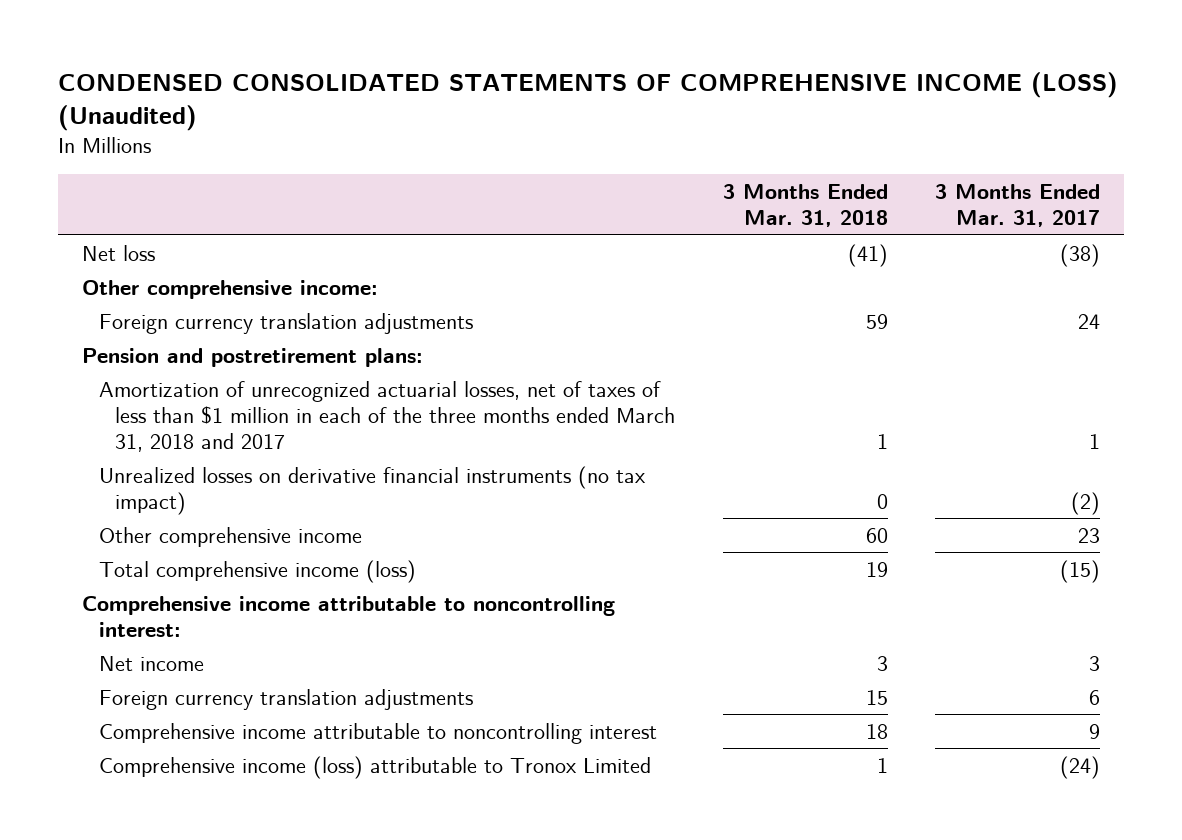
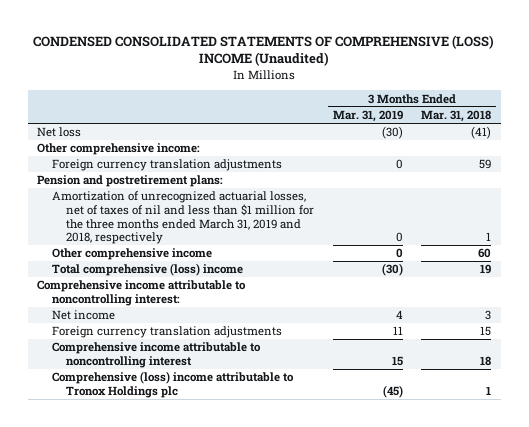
[57,72,1118,132] CONDENSED CONSOLIDATED STATEMENTS OF COMPREHENSIVE INCOME (LOSS) (Unaudited) -> [33,34,495,67] CONDENSED CONSOLIDATED STATEMENTS OF COMPREHENSIVE (LOSS) INCOME (Unaudited)
[935,183,1101,227] 3 Months Ended Mar. 31, 2017 -> none
none -> [332,110,403,123] Mar. 31, 2019
[98,465,646,515] Unrealized losses on derivative financial instruments (no tax impact) -> none
[98,380,676,452] Amortization of unrecognized actuarial losses, net of taxes of less than $1 million in each of the three months ended March 31, 2018 and 2017 -> [51,191,314,245] Amortization of unrecognized actuarial losses, net of taxes of nil and less than $1 million for the three months ended March 31, 2019 and 2018, respectively
[98,559,416,583] Total comprehensive income (loss) -> [51,263,243,277] Total comprehensive (loss) income
[98,755,651,779] Comprehensive income (loss) attributable to Tronox Limited -> [51,371,294,398] Comprehensive (loss) income attributable to Tronox Holdings plc

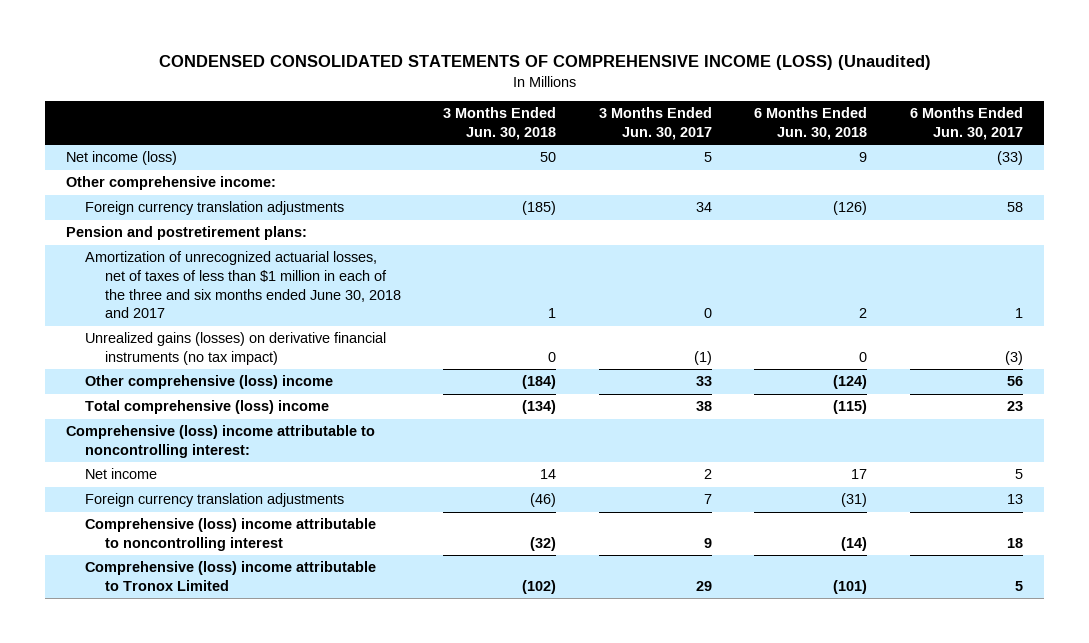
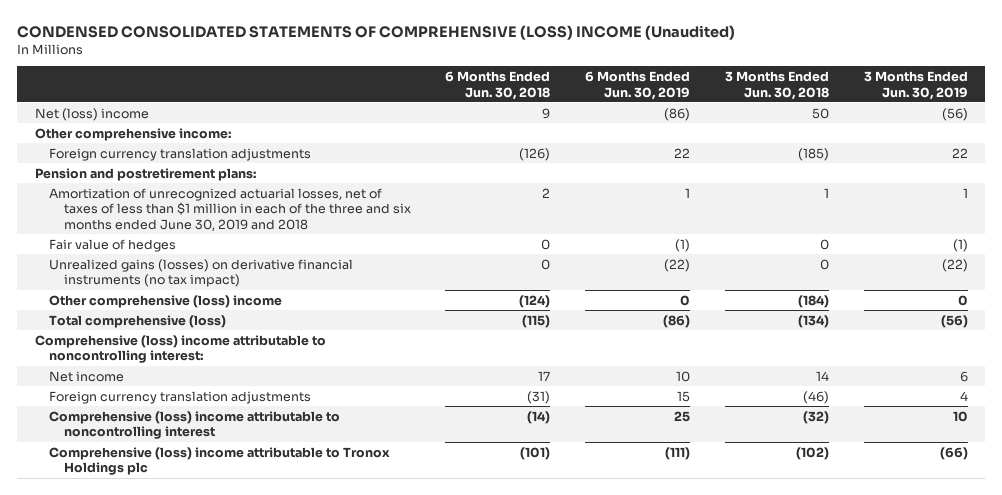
[158,55,931,71] CONDENSED CONSOLIDATED STATEMENTS OF COMPREHENSIVE INCOME (LOSS) (Unaudited) -> [17,24,736,40] CONDENSED CONSOLIDATED STATEMENTS OF COMPREHENSIVE (LOSS) INCOME (Unaudited)
[598,107,712,140] 3 Months Ended Jun. 30, 2017 -> none
[910,107,1024,140] 6 Months Ended Jun. 30, 2017 -> none
none -> [585,70,691,100] 6 Months Ended Jun. 30, 2019
none -> [863,70,968,100] 3 Months Ended Jun. 30, 2019
[66,151,178,166] Net income (loss) -> [34,107,149,121] Net (loss) income
[85,251,401,319] Amortization of unrecognized actuarial losses, net of taxes of less than $1 million in each of the three and six months ended June 30, 2018 and 2017 -> [49,187,411,231] Amortization of unrecognized actuarial losses, net of taxes of less than $1 million in each of the three and six months ended June 30, 2019 and 2018
none -> [49,238,177,252] Fair value of hedges
[85,400,330,415] Total comprehensive (loss) income -> [49,314,227,328] Total comprehensive (loss)
[85,561,377,591] Comprehensive (loss) income attributable to Tronox Limited -> [49,446,391,476] Comprehensive (loss) income attributable to Tronox Holdings plc

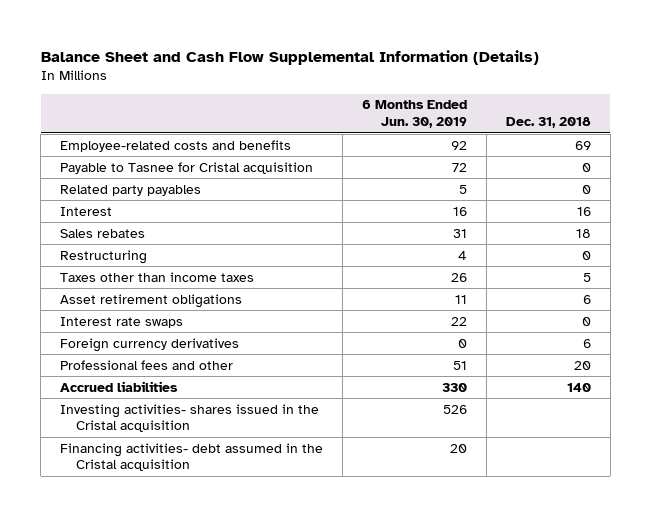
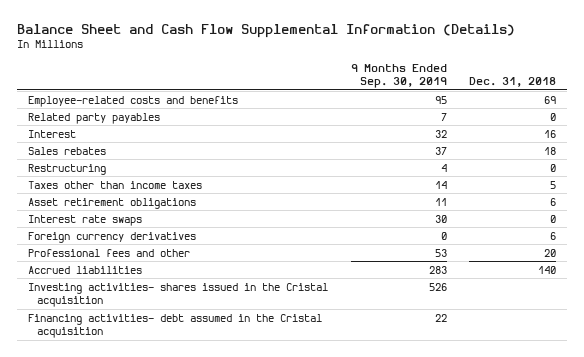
[362,100,468,128] 6 Months Ended Jun. 30, 2019 -> none
none -> [350,63,447,89] 9 Months Ended Sep. 30, 2019
[60,161,314,174] Payable to Tasnee for Cristal acquisition -> none

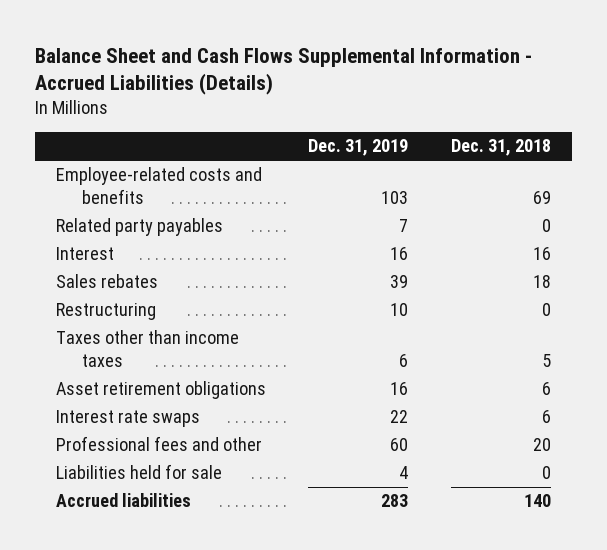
[17,23,516,38] Balance Sheet and Cash Flow Supplemental Information (Details) -> [34,47,532,96] Balance Sheet and Cash Flows Supplemental Information - Accrued Liabilities (Details)
[350,63,447,89] 9 Months Ended Sep. 30, 2019 -> none
none -> [308,139,409,157] Dec. 31, 2019
[28,231,197,243] Foreign currency derivatives -> none
[549,214,556,223] 0 -> [541,410,551,424] 6
none -> [55,464,222,480] Liabilities held for sale
[28,282,329,308] Investing activities- shares issued in the Cristal acquisition -> none
[28,313,323,339] Financing activities- debt assumed in the Cristal acquisition -> none

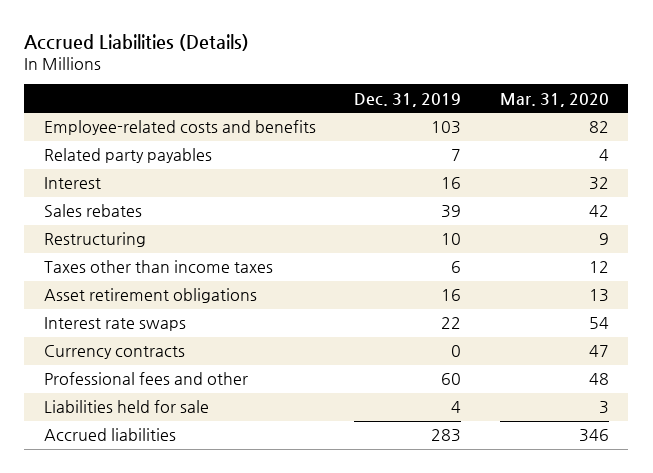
[34,47,532,96] Balance Sheet and Cash Flows Supplemental Information - Accrued Liabilities (Details) -> [24,34,250,52] Accrued Liabilities (Details)
[450,139,551,157] Dec. 31, 2018 -> none
none -> [500,92,610,107] Mar. 31, 2020
none -> [43,345,185,360] Currency contracts

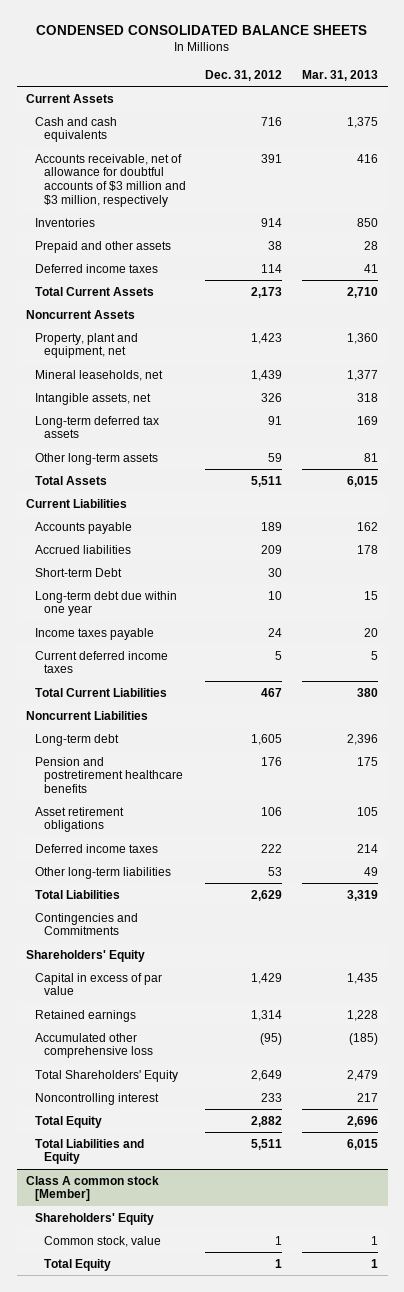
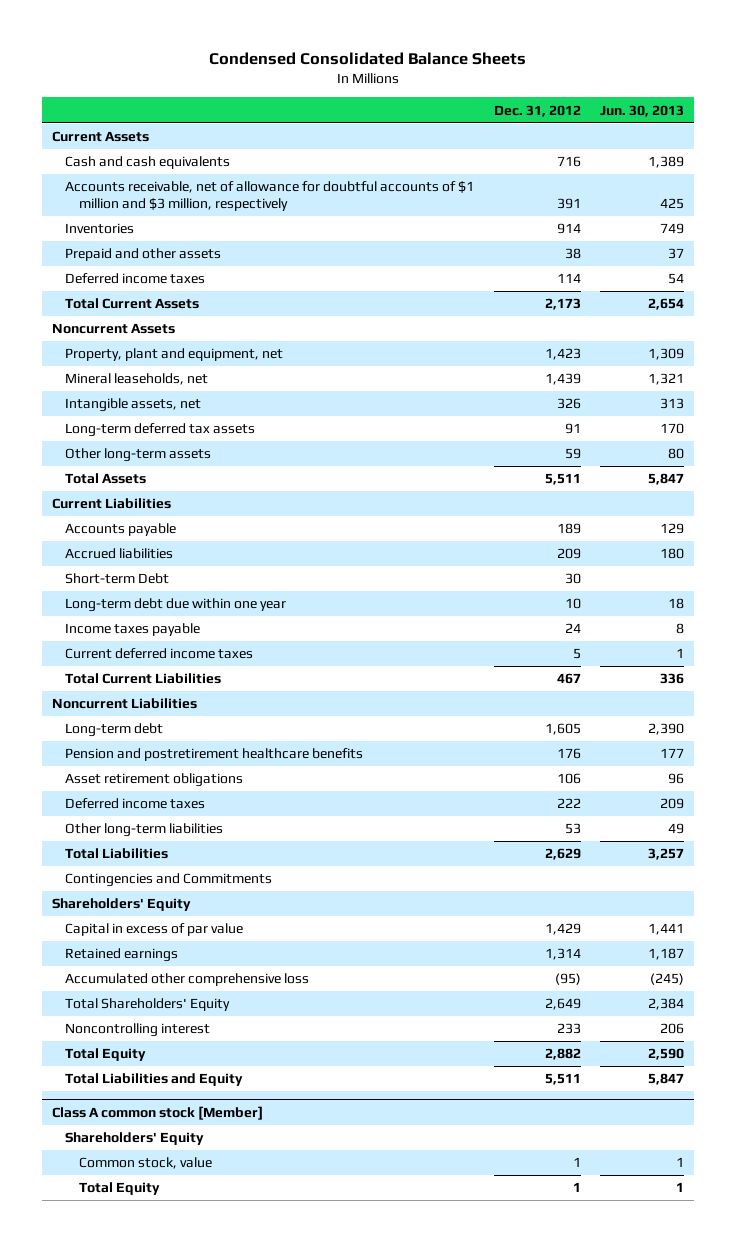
[36,25,368,36] CONDENSED CONSOLIDATED BALANCE SHEETS -> [209,52,527,66] Condensed Consolidated Balance Sheets
[302,69,379,81] Mar. 31, 2013 -> none
none -> [600,104,685,117] Jun. 30, 2013
[35,153,186,207] Accounts receivable, net of allowance for doubtful accounts of $3 million and $3 million, respectively -> [65,181,475,211] Accounts receivable, net of allowance for doubtful accounts of $1 million and $3 million, respectively

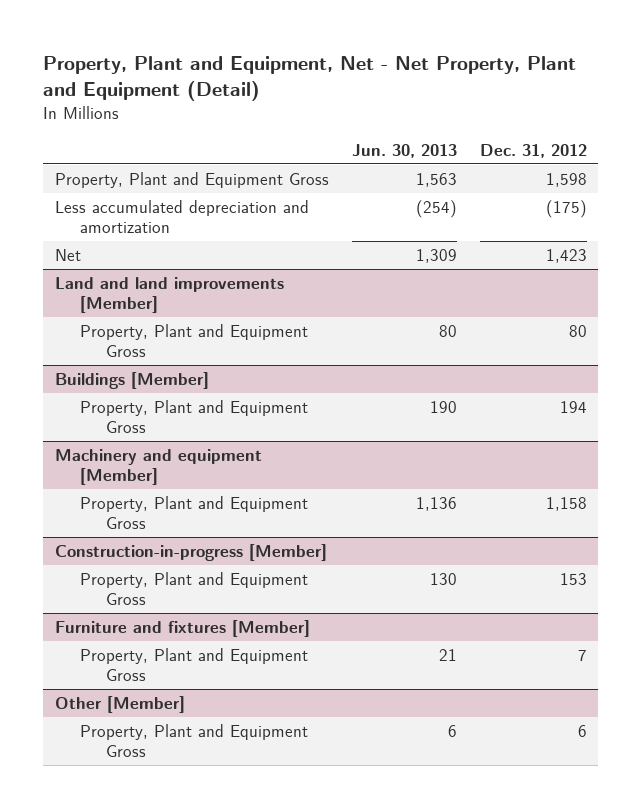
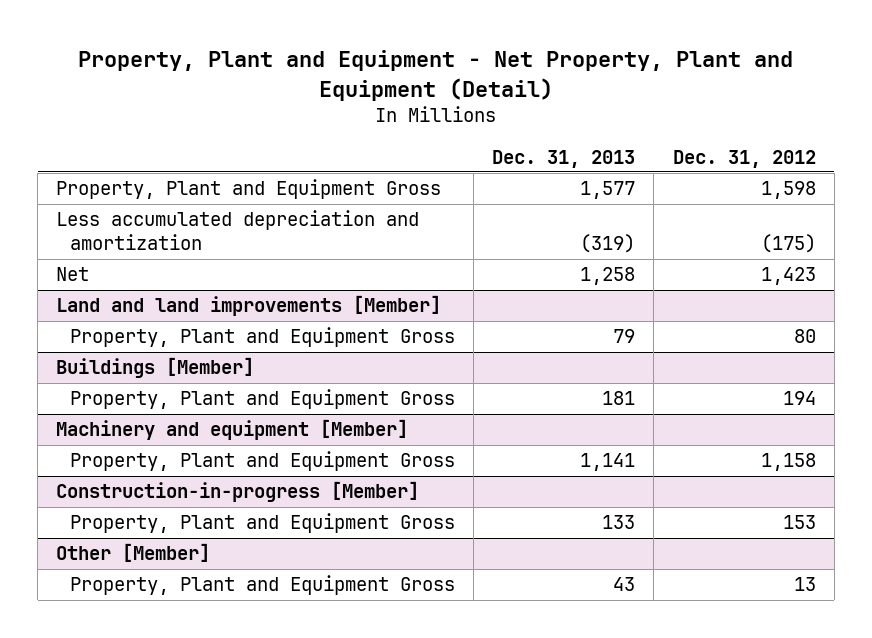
[43,55,577,102] Property, Plant and Equipment, Net - Net Property, Plant and Equipment (Detail) -> [77,50,793,101] Property, Plant and Equipment - Net Property, Plant and Equipment (Detail)
[351,143,457,158] Jun. 30, 2013 -> none
none -> [492,149,636,168] Dec. 31, 2013
[54,619,310,637] Furniture and fixtures [Member] -> none
[80,647,309,682] Property, Plant and Equipment Gross -> none
[577,724,587,737] 6 -> [793,577,816,592] 13

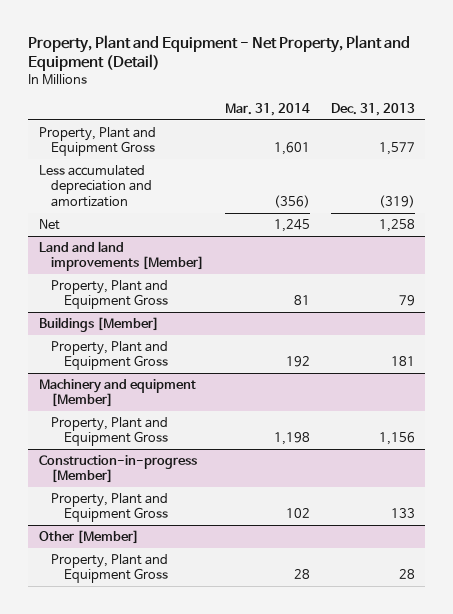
[672,149,816,168] Dec. 31, 2012 -> none
none -> [225,102,311,116] Mar. 31, 2014
[580,453,636,472] 1,141 -> [378,432,415,446] 1,156
[613,577,636,592] 43 -> [398,569,415,580] 28

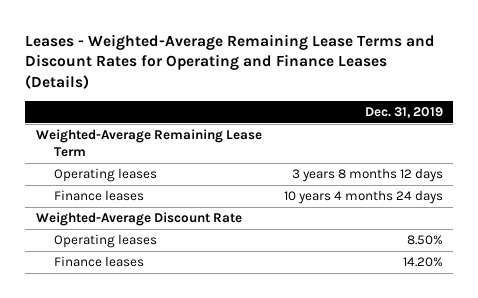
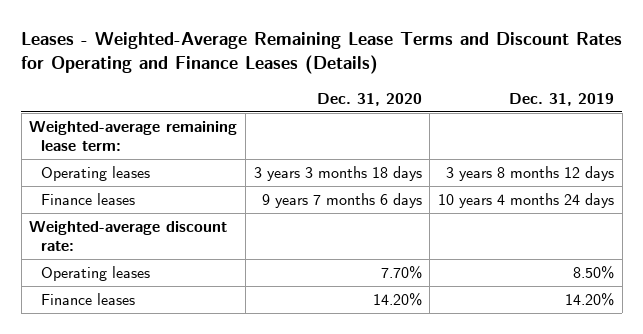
none -> [316,92,422,106] Dec. 31, 2020
[35,129,262,158] Weighted-Average Remaining Lease Term -> [29,120,238,151] Weighted-average remaining lease term:
[35,212,242,227] Weighted-Average Discount Rate -> [29,220,228,251] Weighted-average discount rate:

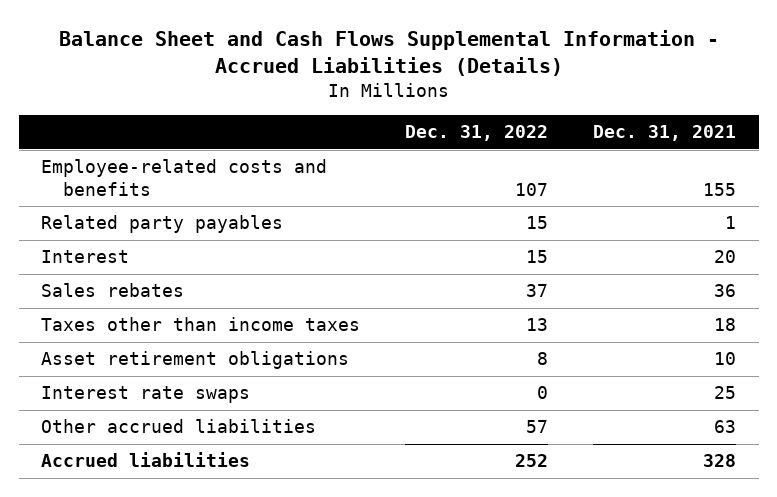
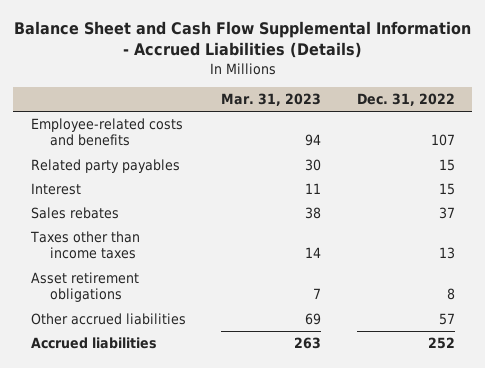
[58,30,719,77] Balance Sheet and Cash Flows Supplemental Information - Accrued Liabilities (Details) -> [13,21,471,59] Balance Sheet and Cash Flow Supplemental Information - Accrued Liabilities (Details)
[593,125,737,142] Dec. 31, 2021 -> none
none -> [221,93,322,107] Mar. 31, 2023
[41,386,251,404] Interest rate swaps -> none

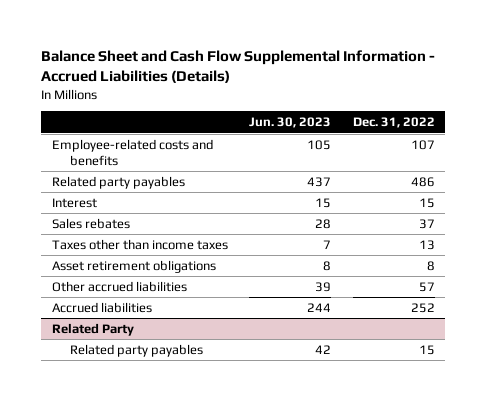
[221,93,322,107] Mar. 31, 2023 -> none
none -> [249,117,332,129] Jun. 30, 2023
[438,159,455,172] 15 -> [410,176,435,187] 486
none -> [51,322,134,336] Related Party
none -> [70,343,204,357] Related party payables

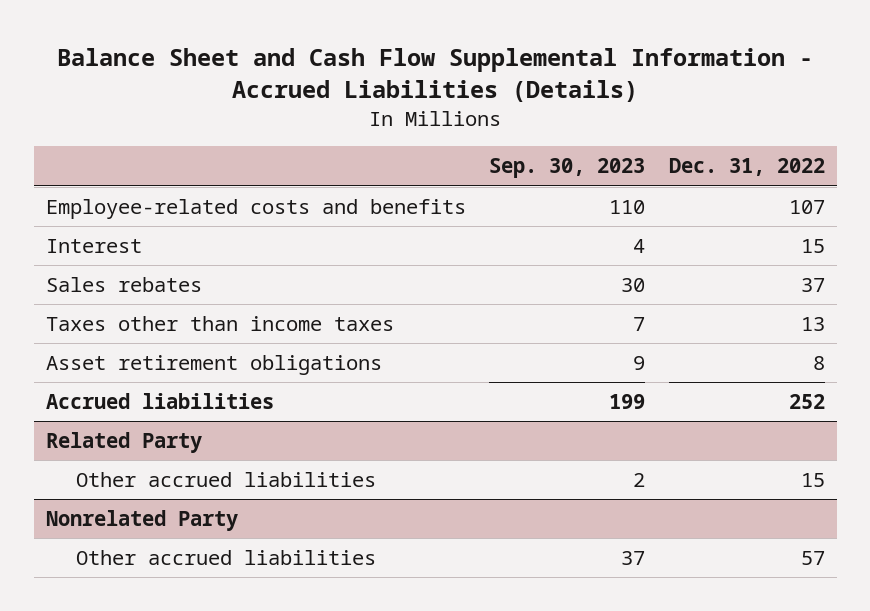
[249,117,332,129] Jun. 30, 2023 -> none
none -> [489,158,646,179] Sep. 30, 2023
[51,175,185,189] Related party payables -> none
[51,280,187,292] Other accrued liabilities -> none
[70,343,204,357] Related party payables -> none
none -> [75,472,376,488] Other accrued liabilities
none -> [45,510,238,532] Nonrelated Party
none -> [75,550,376,566] Other accrued liabilities

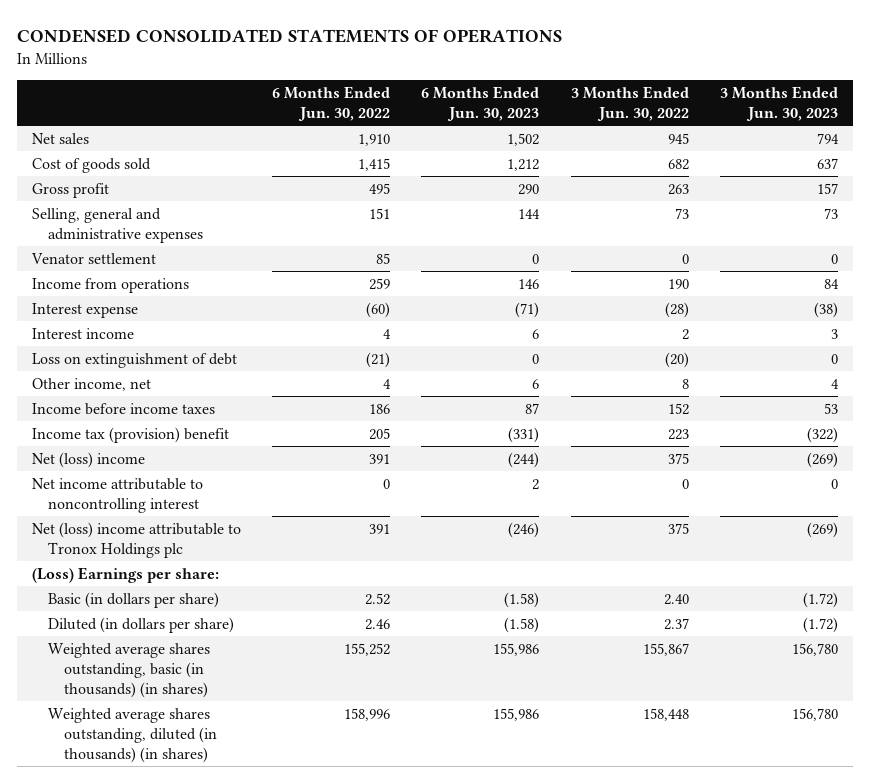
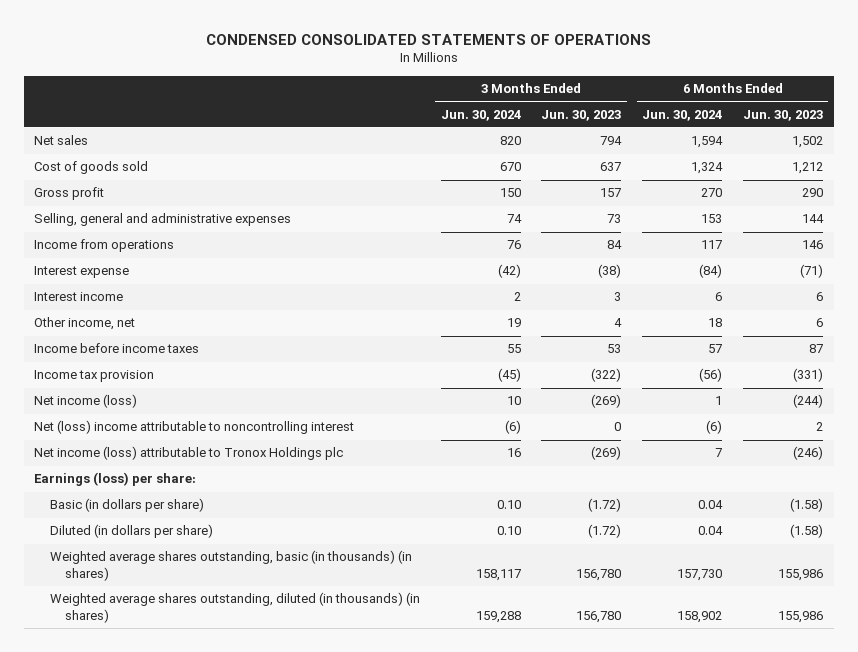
[272,86,391,122] 6 Months Ended Jun. 30, 2022 -> none
[570,86,689,122] 3 Months Ended Jun. 30, 2022 -> none
none -> [440,109,521,121] Jun. 30, 2024
none -> [642,109,723,121] Jun. 30, 2024
[31,252,157,264] Venator settlement -> none
[32,352,238,368] Loss on extinguishment of debt -> none
[32,426,230,443] Income tax (provision) benefit -> [34,370,155,383] Income tax provision
[32,451,146,468] Net (loss) income -> [34,394,138,409] Net income (loss)
[32,477,204,513] Net income attributable to noncontrolling interest -> [34,420,355,435] Net (loss) income attributable to noncontrolling interest
[32,521,242,558] Net (loss) income attributable to Tronox Holdings plc -> [34,446,344,461] Net income (loss) attributable to Tronox Holdings plc
[32,566,220,583] (Loss) Earnings per share: -> [34,472,197,487] Earnings (loss) per share:

